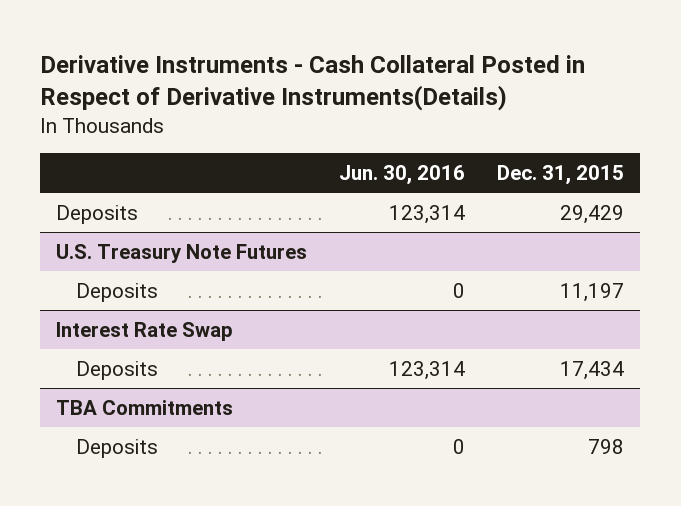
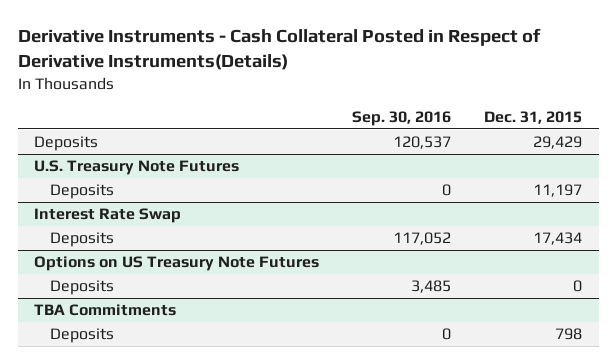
[339,165,466,186] Jun. 30, 2016 -> none
none -> [352,111,452,127] Sep. 30, 2016
none -> [34,256,320,272] Options on US Treasury Note Futures
none -> [50,280,115,296] Deposits

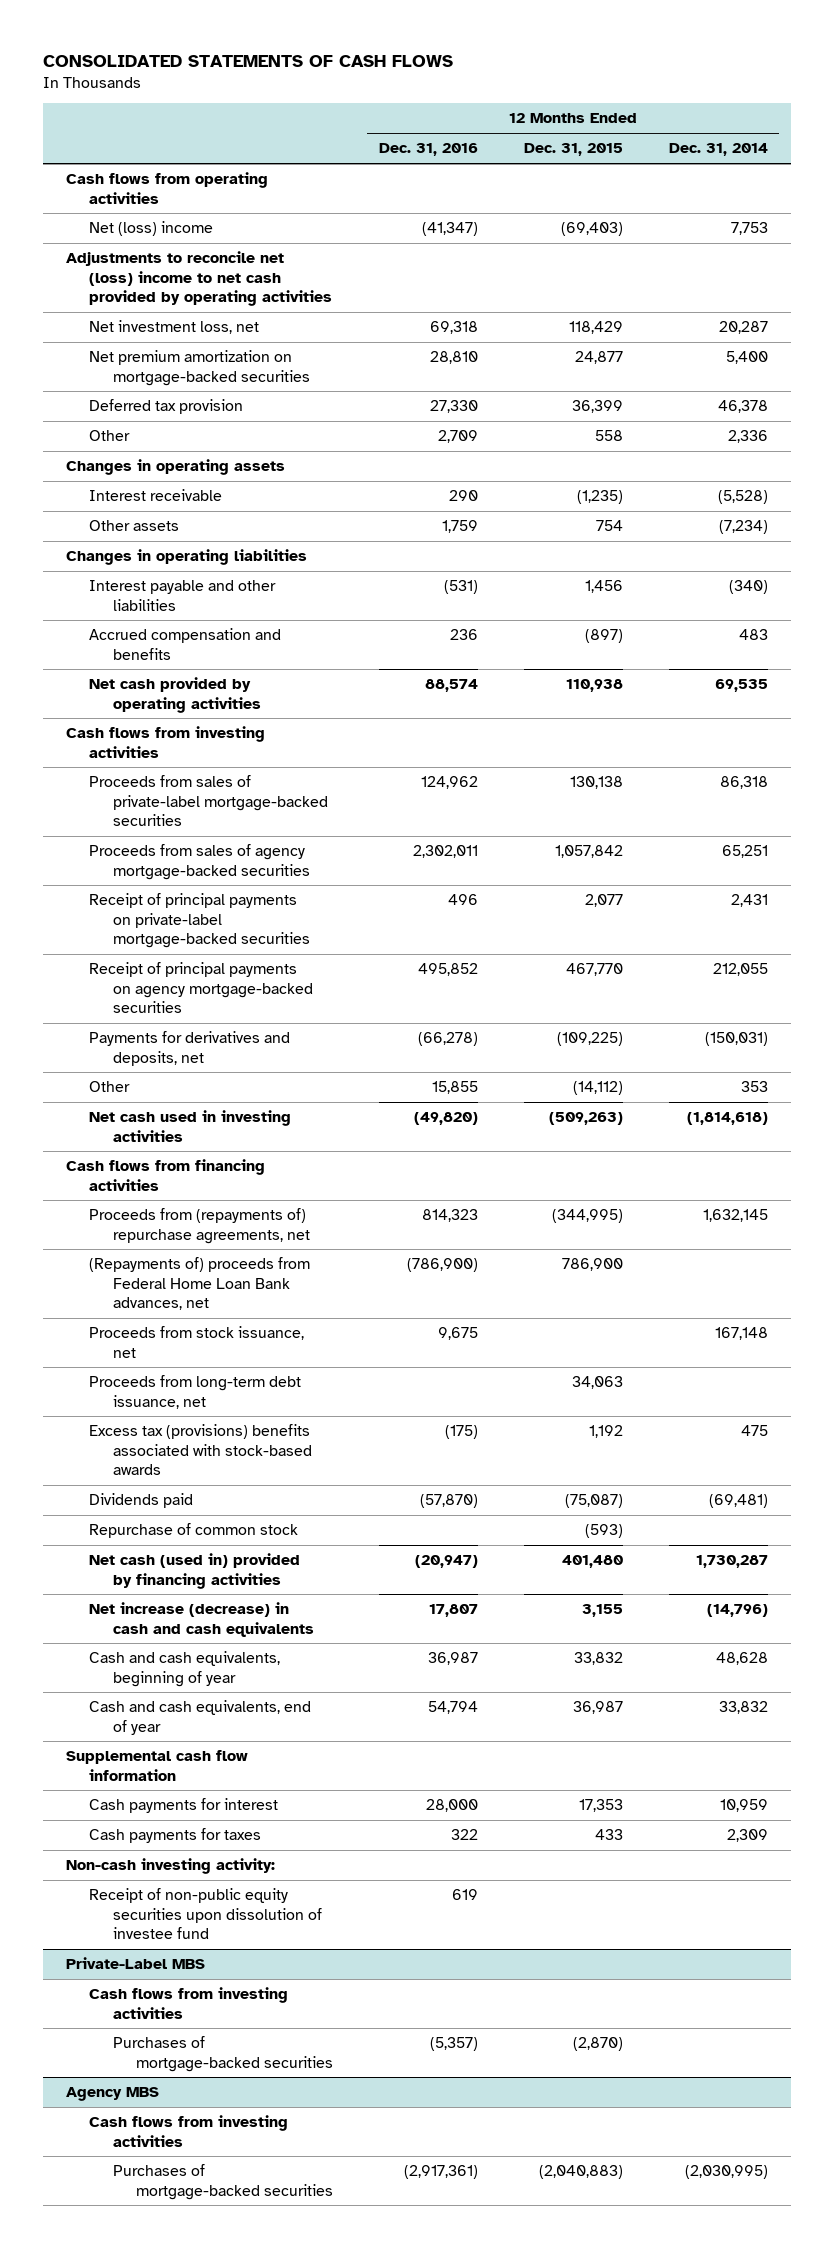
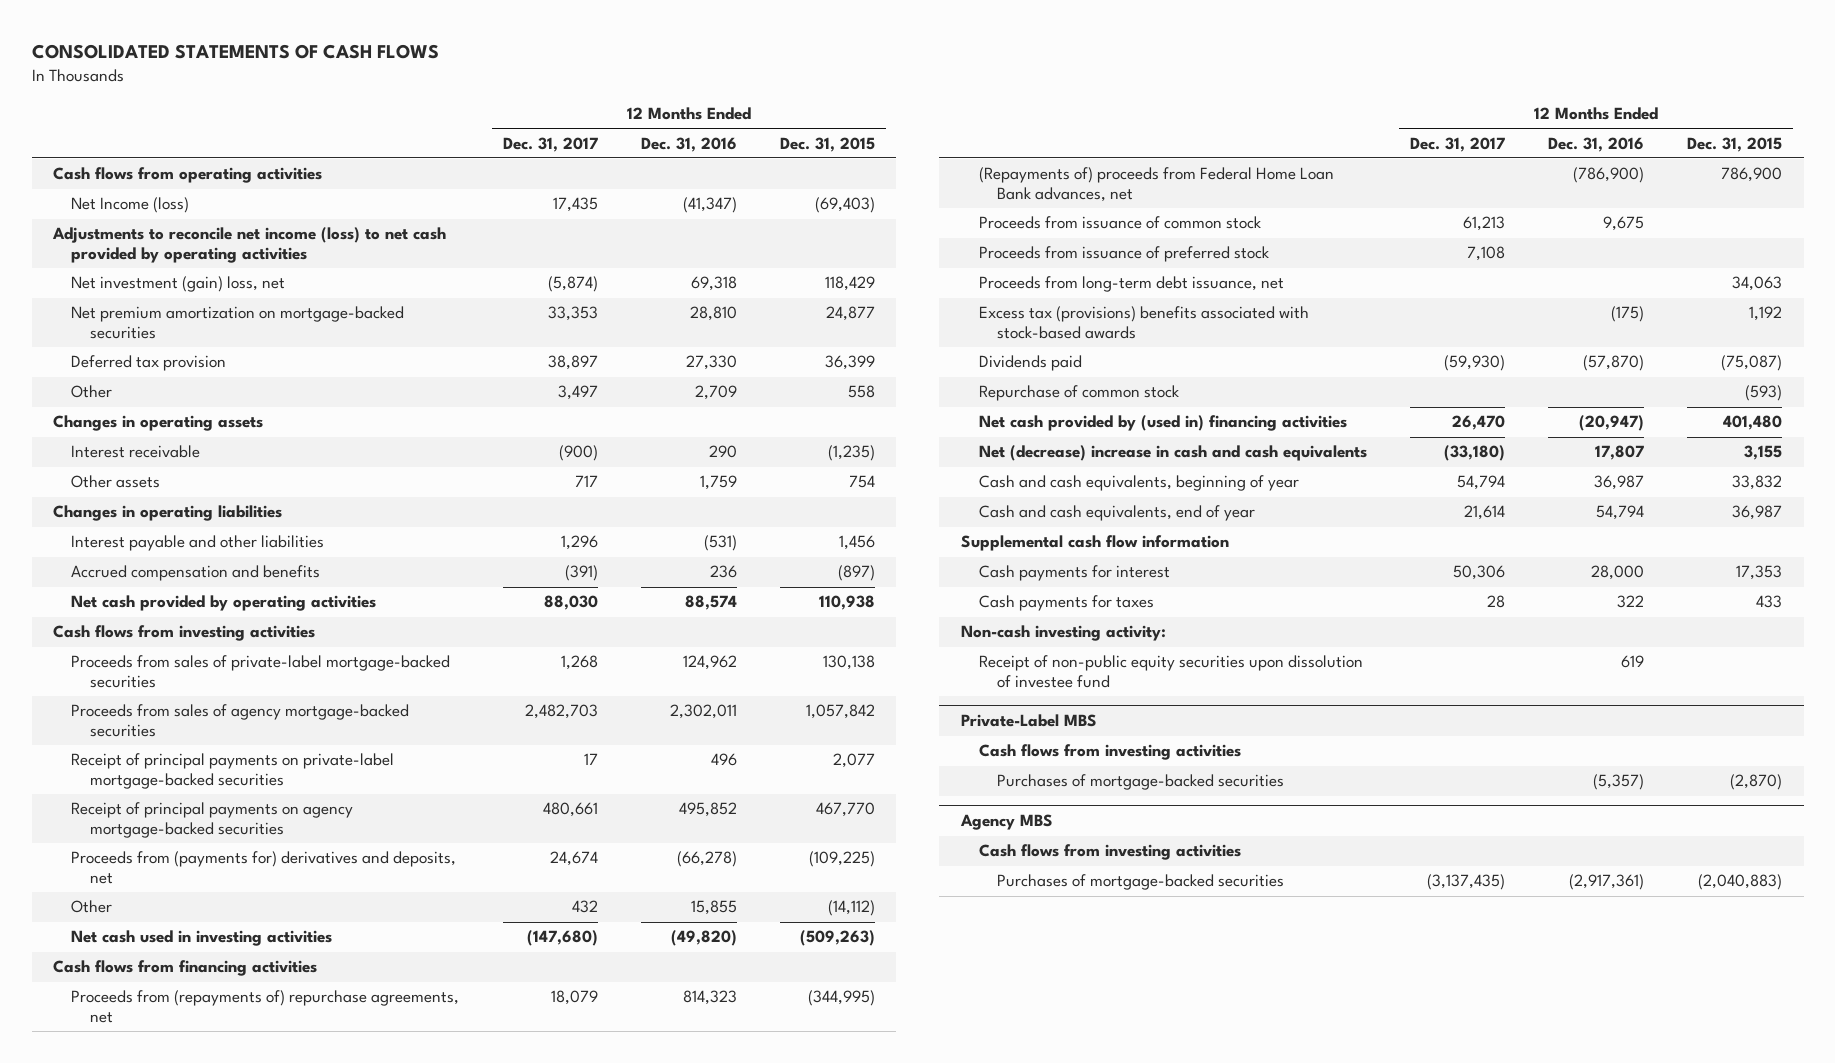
[668,143,768,157] Dec. 31, 2014 -> none
none -> [502,136,598,152] Dec. 31, 2017
[89,221,214,237] Net (loss) income -> [71,197,190,214] Net Income (loss)
[65,251,333,307] Adjustments to reconcile net (loss) income to net cash provided by operating activities -> [52,227,447,264] Adjustments to reconcile net income (loss) to net cash provided by operating activities
[89,320,260,335] Net investment loss, net -> [71,276,286,293] Net investment (gain) loss, net
[89,1031,291,1066] Payments for derivatives and deposits, net -> [71,851,457,885] Proceeds from (payments for) derivatives and deposits, net
[89,1326,305,1358] Proceeds from stock issuance, net -> [978,216,1261,230] Proceeds from issuance of common stock
none -> [978,246,1269,263] Proceeds from issuance of preferred stock
[89,1553,301,1589] Net cash (used in) provided by financing activities -> [978,415,1347,432] Net cash provided by (used in) financing activities
[89,1602,314,1637] Net increase (decrease) in cash and cash equivalents -> [978,445,1367,462] Net (decrease) increase in cash and cash equivalents

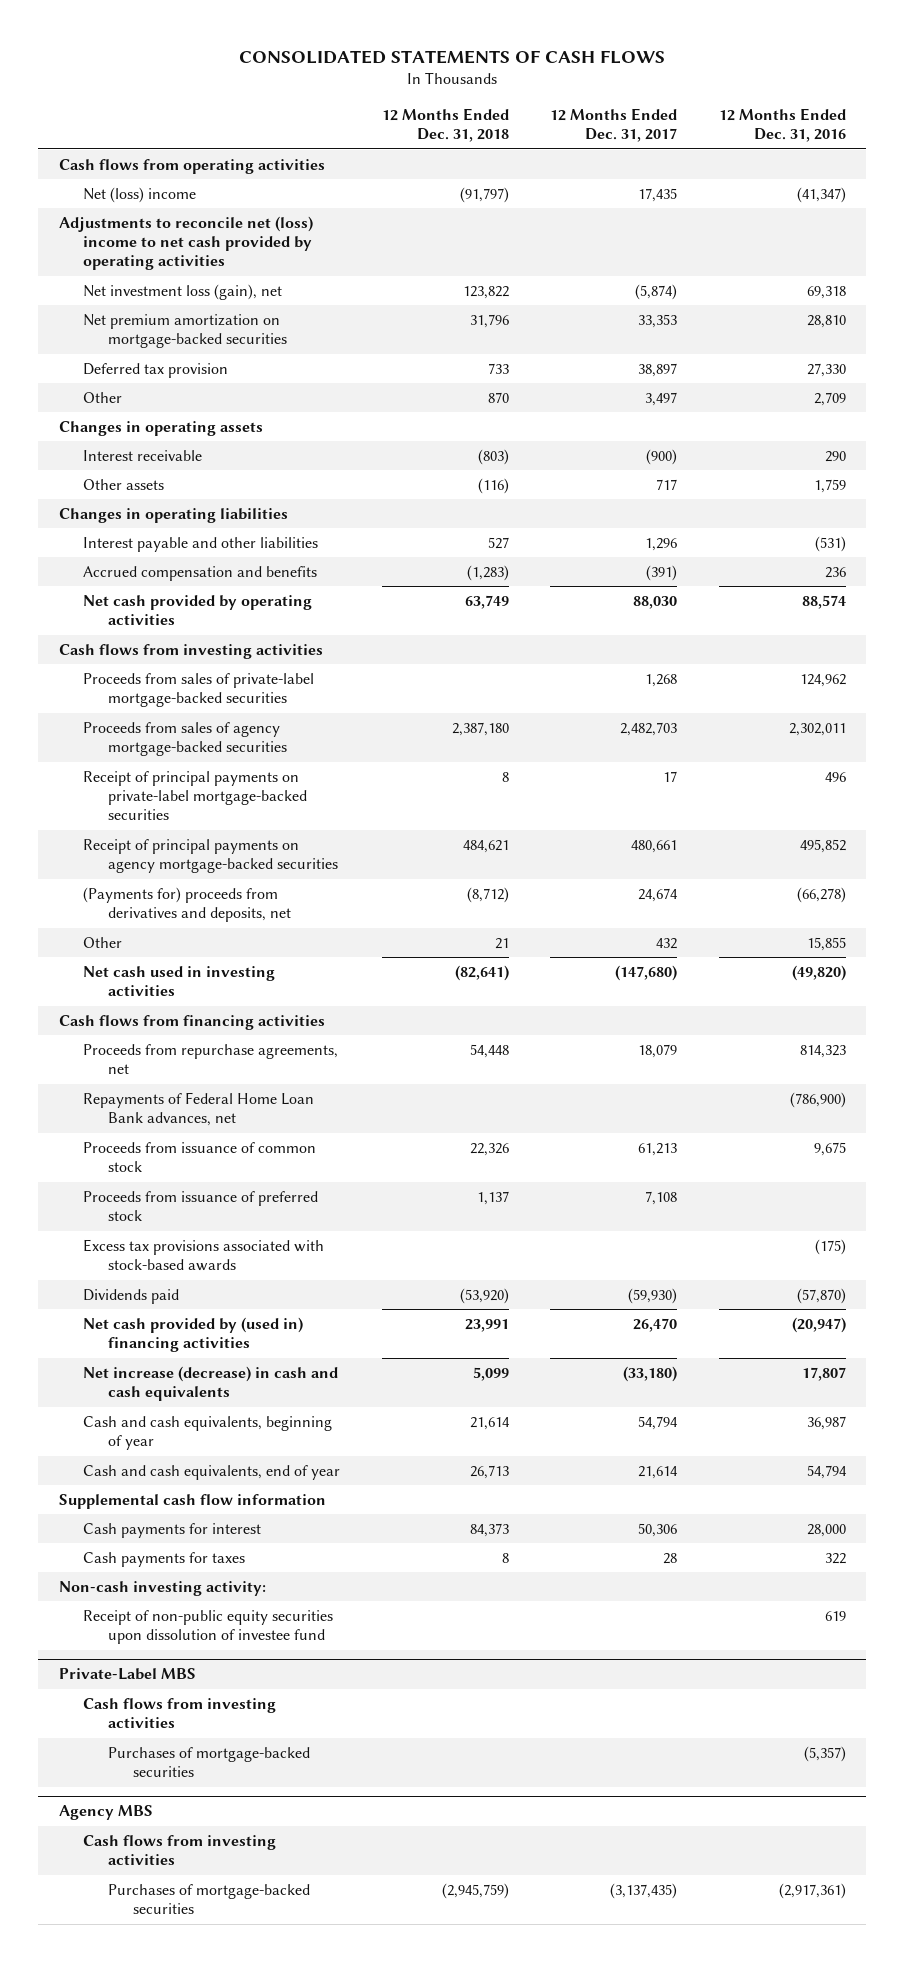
[779,136,875,152] Dec. 31, 2015 -> none
none -> [381,108,509,143] 12 Months Ended Dec. 31, 2018
[71,197,190,214] Net Income (loss) -> [83,186,197,203] Net (loss) income
[52,227,447,264] Adjustments to reconcile net income (loss) to net cash provided by operating activities -> [58,215,313,271] Adjustments to reconcile net (loss) income to net cash provided by operating activities
[71,276,286,293] Net investment (gain) loss, net -> [83,283,283,300] Net investment loss (gain), net
[71,851,457,885] Proceeds from (payments for) derivatives and deposits, net -> [83,886,292,923] (Payments for) proceeds from derivatives and deposits, net
[71,990,460,1024] Proceeds from (repayments of) repurchase agreements, net -> [83,1043,339,1075] Proceeds from repurchase agreements, net
[978,167,1334,203] (Repayments of) proceeds from Federal Home Loan Bank advances, net -> [83,1091,315,1127] Repayments of Federal Home Loan Bank advances, net
[978,276,1284,293] Proceeds from long-term debt issuance, net -> none
[978,306,1309,340] Excess tax (provisions) benefits associated with stock-based awards -> [83,1238,325,1272] Excess tax provisions associated with stock-based awards
[978,385,1179,402] Repurchase of common stock -> none
[978,445,1367,462] Net (decrease) increase in cash and cash equivalents -> [83,1365,339,1402] Net increase (decrease) in cash and cash equivalents

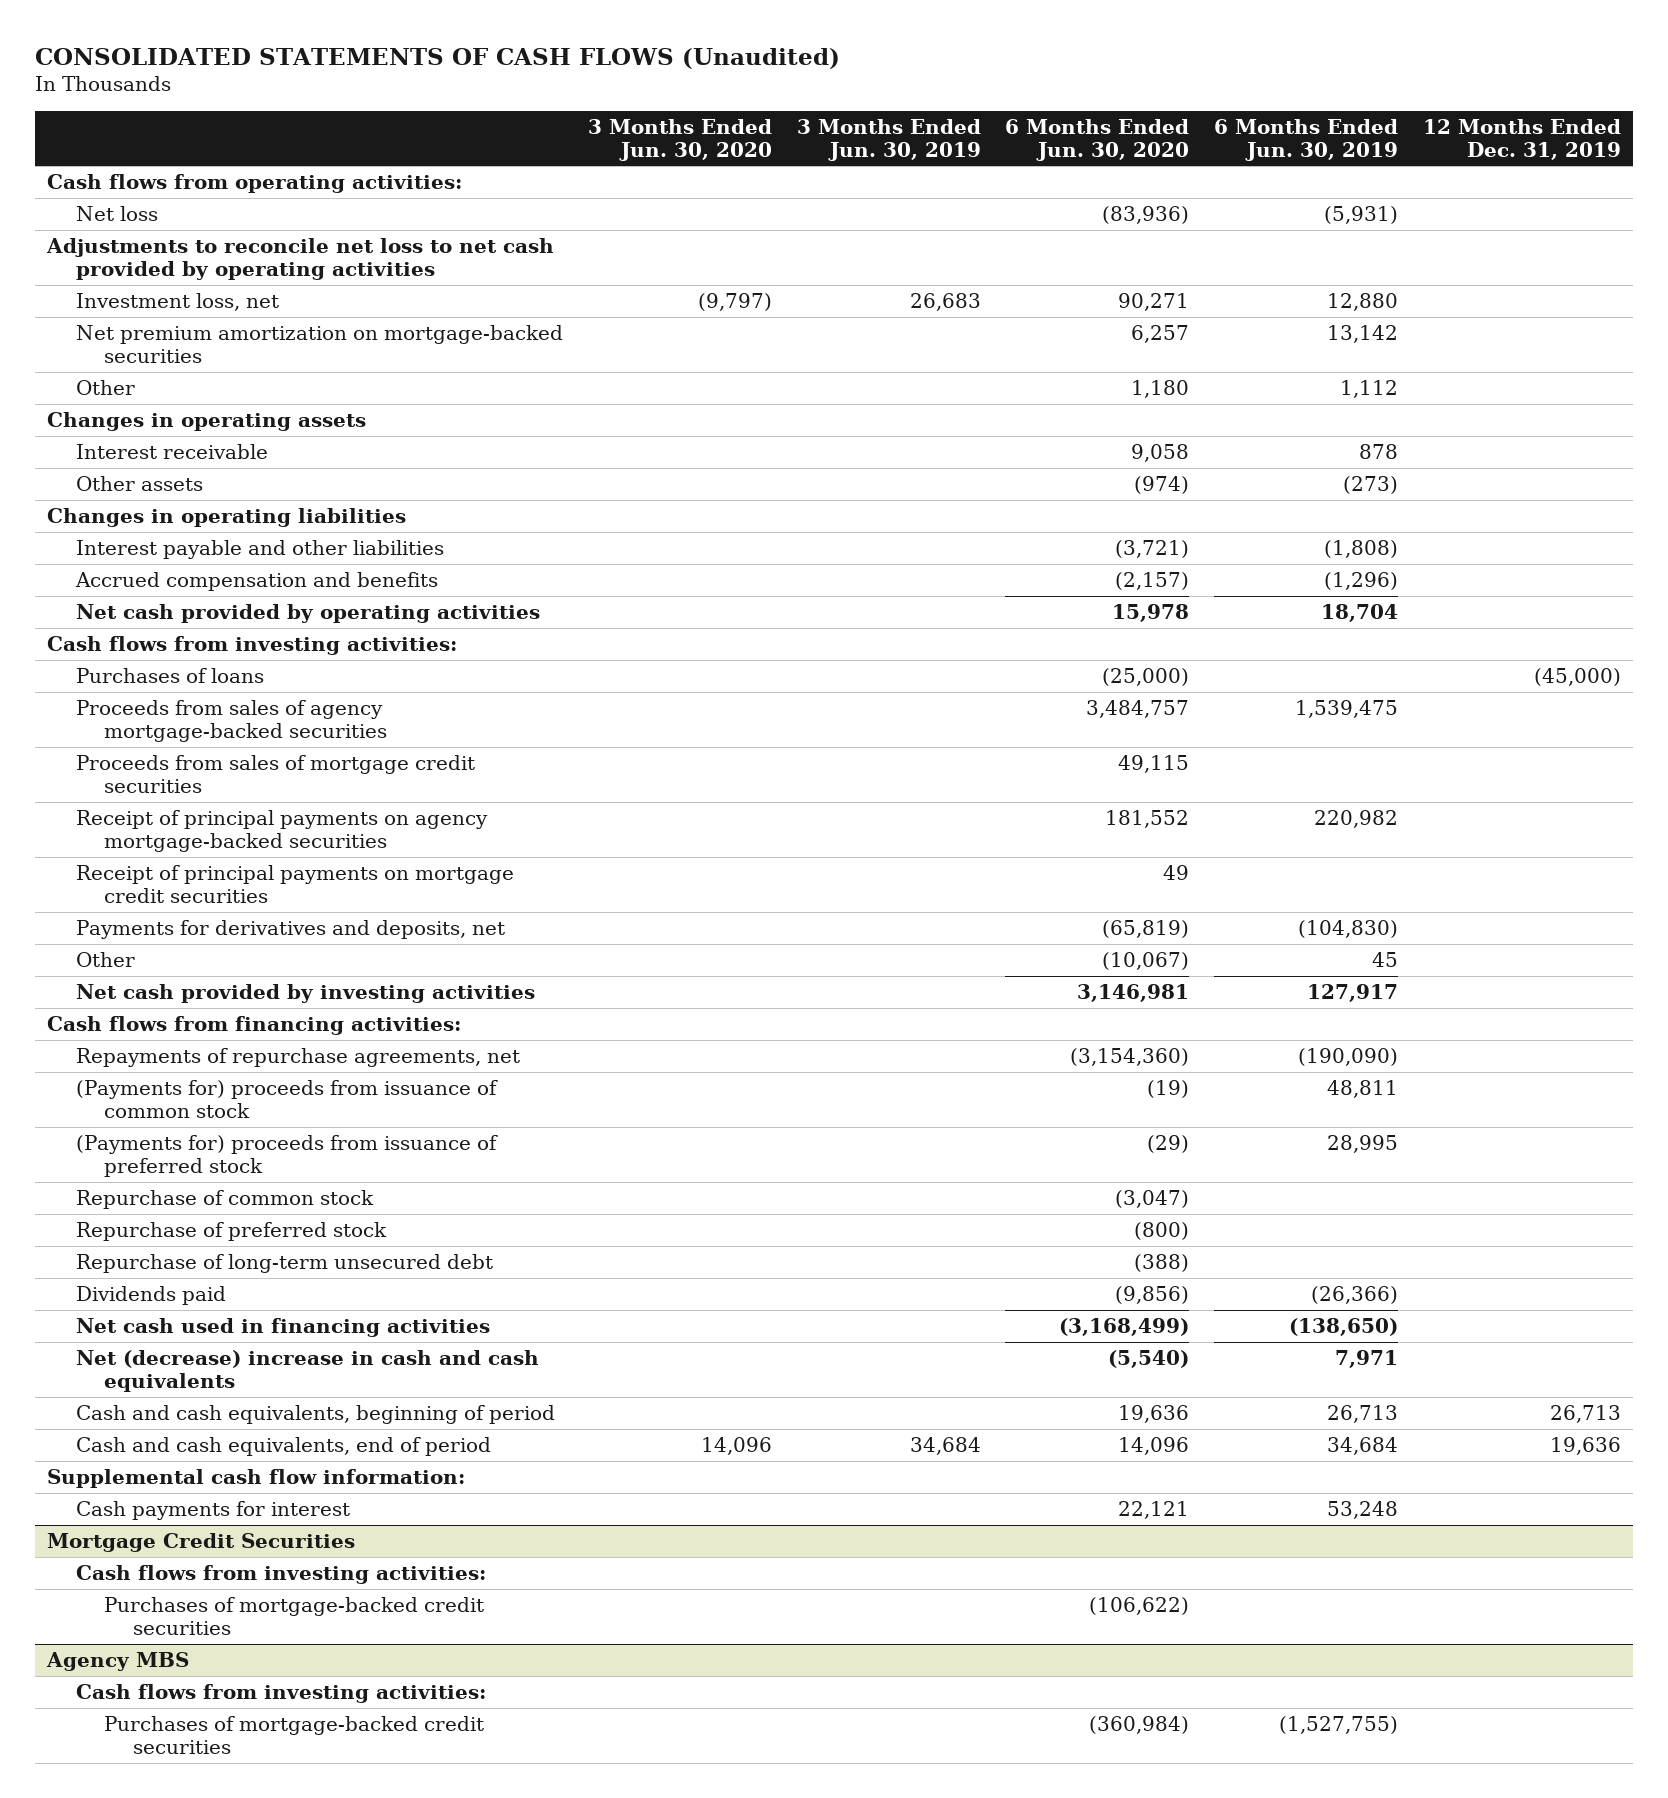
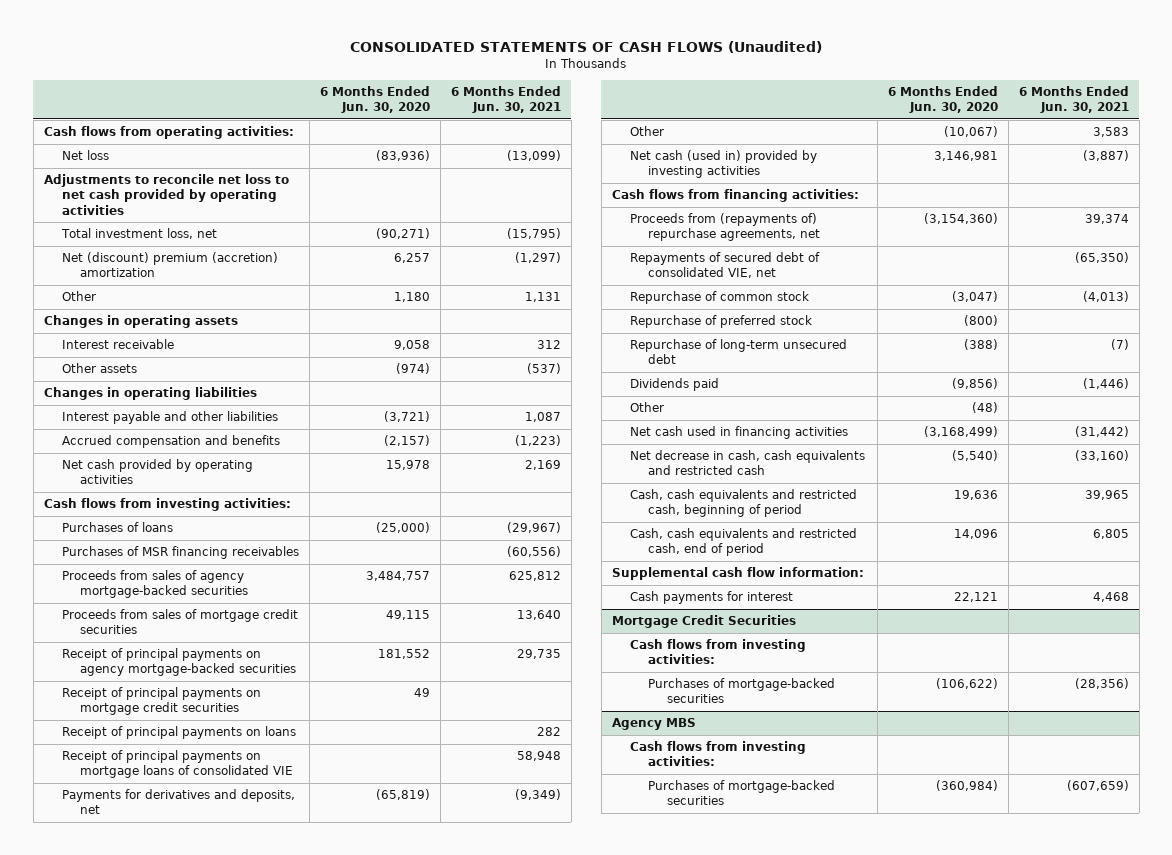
[587,118,772,161] 3 Months Ended Jun. 30, 2020 -> none
[796,118,981,161] 3 Months Ended Jun. 30, 2019 -> none
[1214,118,1399,161] 6 Months Ended Jun. 30, 2019 -> none
[1422,118,1621,160] 12 Months Ended Dec. 31, 2019 -> none
none -> [450,86,561,114] 6 Months Ended Jun. 30, 2021
[75,292,279,311] Investment loss, net -> [60,228,217,240] Total investment loss, net
[1118,292,1190,311] 90,271 -> [375,228,430,240] (90,271)
[75,324,563,363] Net premium amortization on mortgage-backed securities -> [61,252,278,278] Net (discount) premium (accretion) amortization
none -> [61,546,299,560] Purchases of MSR financing receivables
none -> [61,726,296,740] Receipt of principal payments on loans
none -> [61,750,294,779] Receipt of principal payments on mortgage loans of consolidated VIE
[75,983,535,1003] Net cash provided by investing activities -> [629,150,817,179] Net cash (used in) provided by investing activities
[75,1079,498,1118] (Payments for) proceeds from issuance of common stock -> none
[75,1134,498,1177] (Payments for) proceeds from issuance of preferred stock -> none
[75,1047,520,1067] Repayments of repurchase agreements, net -> [629,213,821,242] Proceeds from (repayments of) repurchase agreements, net
none -> [629,252,820,279] Repayments of secured debt of consolidated VIE, net
none -> [629,402,664,413] Other
[75,1349,539,1392] Net (decrease) increase in cash and cash equivalents -> [629,450,865,476] Net decrease in cash, cash equivalents and restricted cash
[75,1404,555,1424] Cash and cash equivalents, beginning of period -> [629,489,857,518] Cash, cash equivalents and restricted cash, beginning of period
[75,1436,491,1456] Cash and cash equivalents, end of period -> [629,528,857,557] Cash, cash equivalents and restricted cash, end of period
[104,1596,485,1635] Purchases of mortgage-backed credit securities -> [648,678,836,704] Purchases of mortgage-backed securities
[104,1715,485,1754] Purchases of mortgage-backed credit securities -> [648,780,836,806] Purchases of mortgage-backed securities

